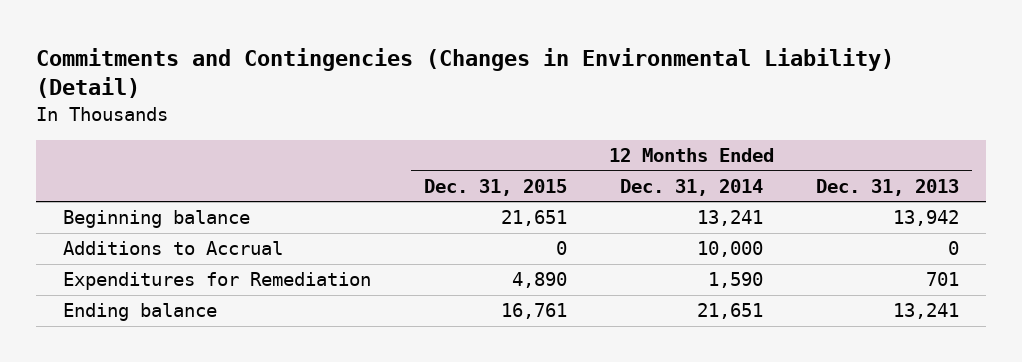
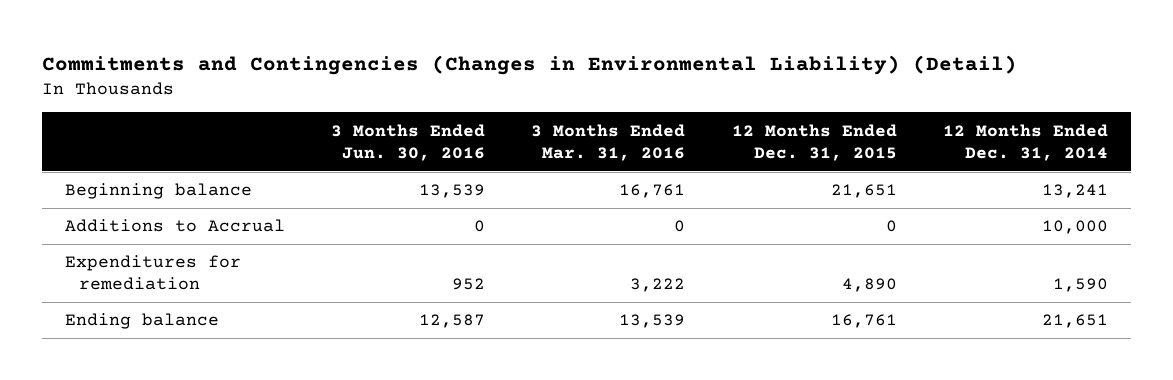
[816,178,960,196] Dec. 31, 2013 -> none
none -> [331,123,486,161] 3 Months Ended Jun. 30, 2016
none -> [531,123,686,161] 3 Months Ended Mar. 31, 2016
[62,272,371,291] Expenditures for Remediation -> [64,255,241,291] Expenditures for remediation

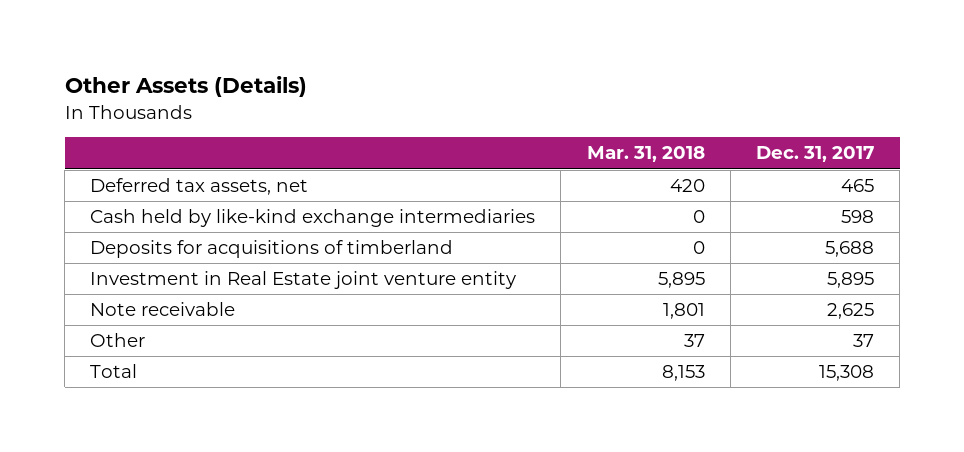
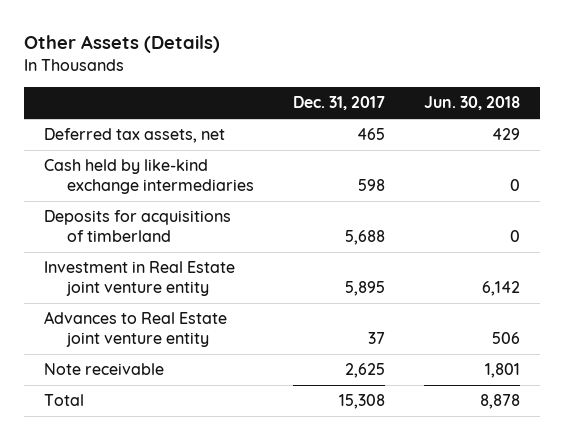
[586,146,705,163] Mar. 31, 2018 -> none
none -> [424,96,521,111] Jun. 30, 2018
none -> [43,311,227,348] Advances to Real Estate joint venture entity
[90,333,146,348] Other -> none

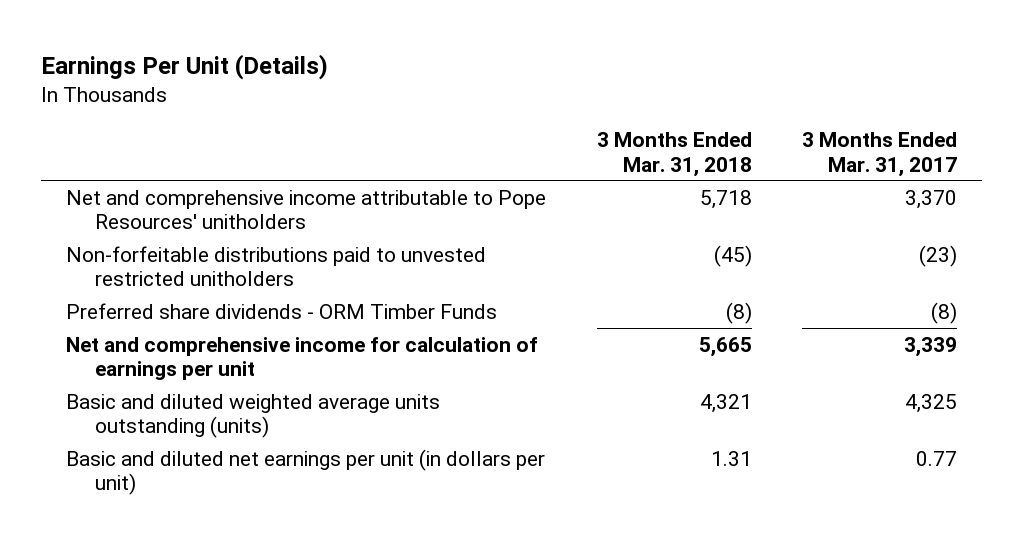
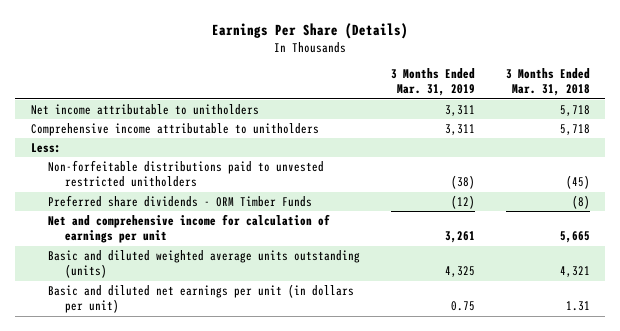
[41,53,329,80] Earnings Per Unit (Details) -> [212,22,409,39] Earnings Per Share (Details)
[802,131,958,177] 3 Months Ended Mar. 31, 2017 -> none
none -> [390,68,475,97] 3 Months Ended Mar. 31, 2019
[66,189,547,230] Net and comprehensive income attributable to Pope Resources' unitholders -> [30,104,259,116] Net income attributable to unitholders
none -> [30,123,319,137] Comprehensive income attributable to unitholders
none -> [30,143,61,154] Less:

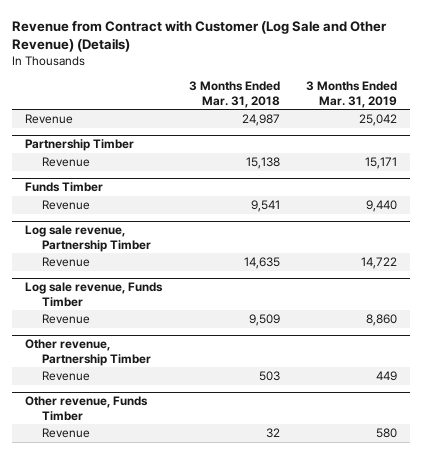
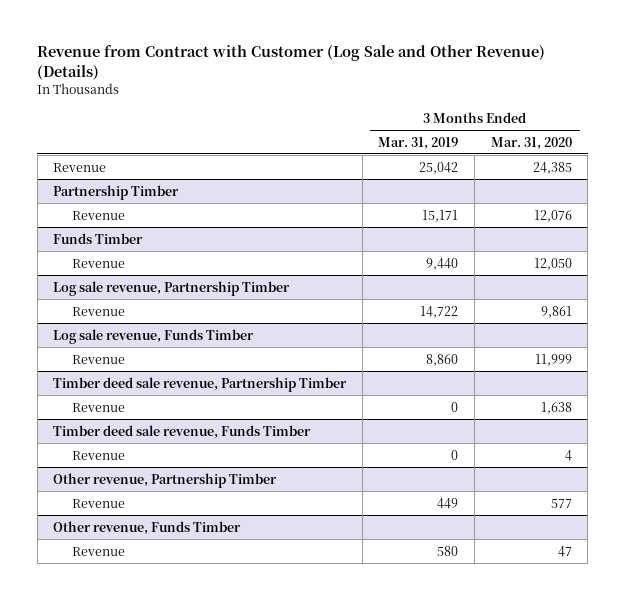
[188,81,280,108] 3 Months Ended Mar. 31, 2018 -> none
none -> [490,136,572,150] Mar. 31, 2020
none -> [53,376,348,392] Timber deed sale revenue, Partnership Timber
none -> [72,402,126,412] Revenue
none -> [53,424,312,439] Timber deed sale revenue, Funds Timber
none -> [72,450,126,460] Revenue

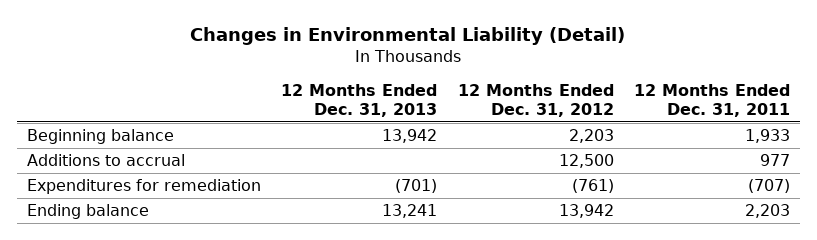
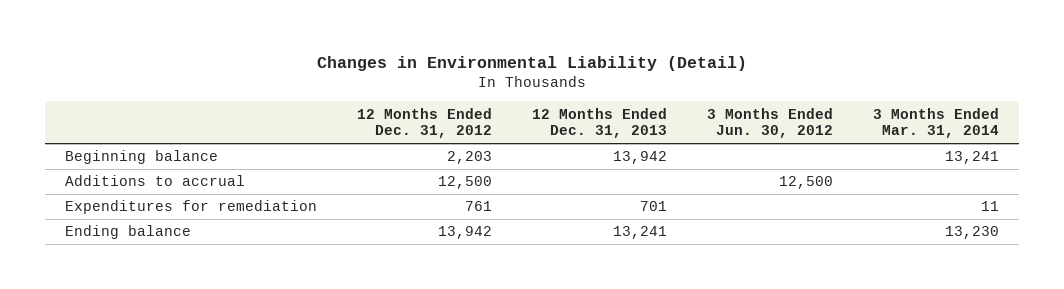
[633,83,790,117] 12 Months Ended Dec. 31, 2011 -> none
none -> [707,107,834,139] 3 Months Ended Jun. 30, 2012
none -> [872,107,999,139] 3 Months Ended Mar. 31, 2014
[395,178,438,193] (701) -> [640,201,668,212] 701
[571,178,614,193] (761) -> [465,201,493,212] 761

